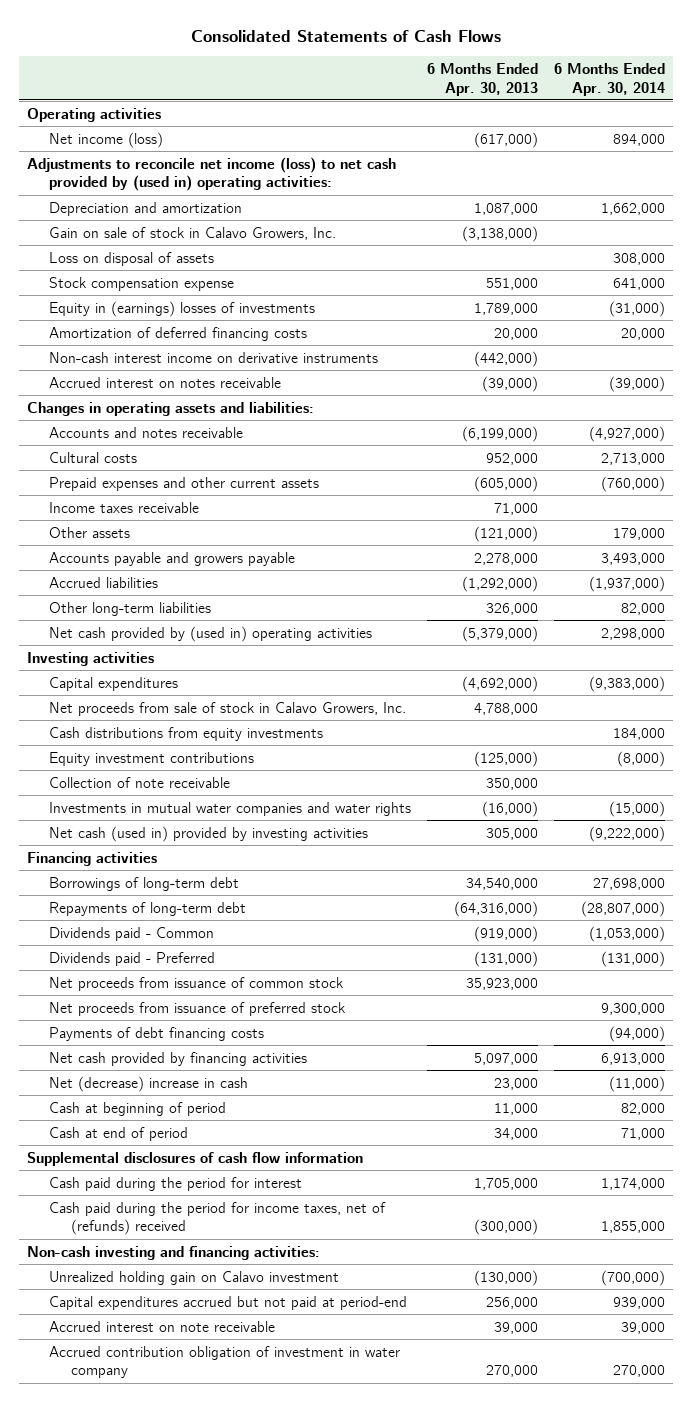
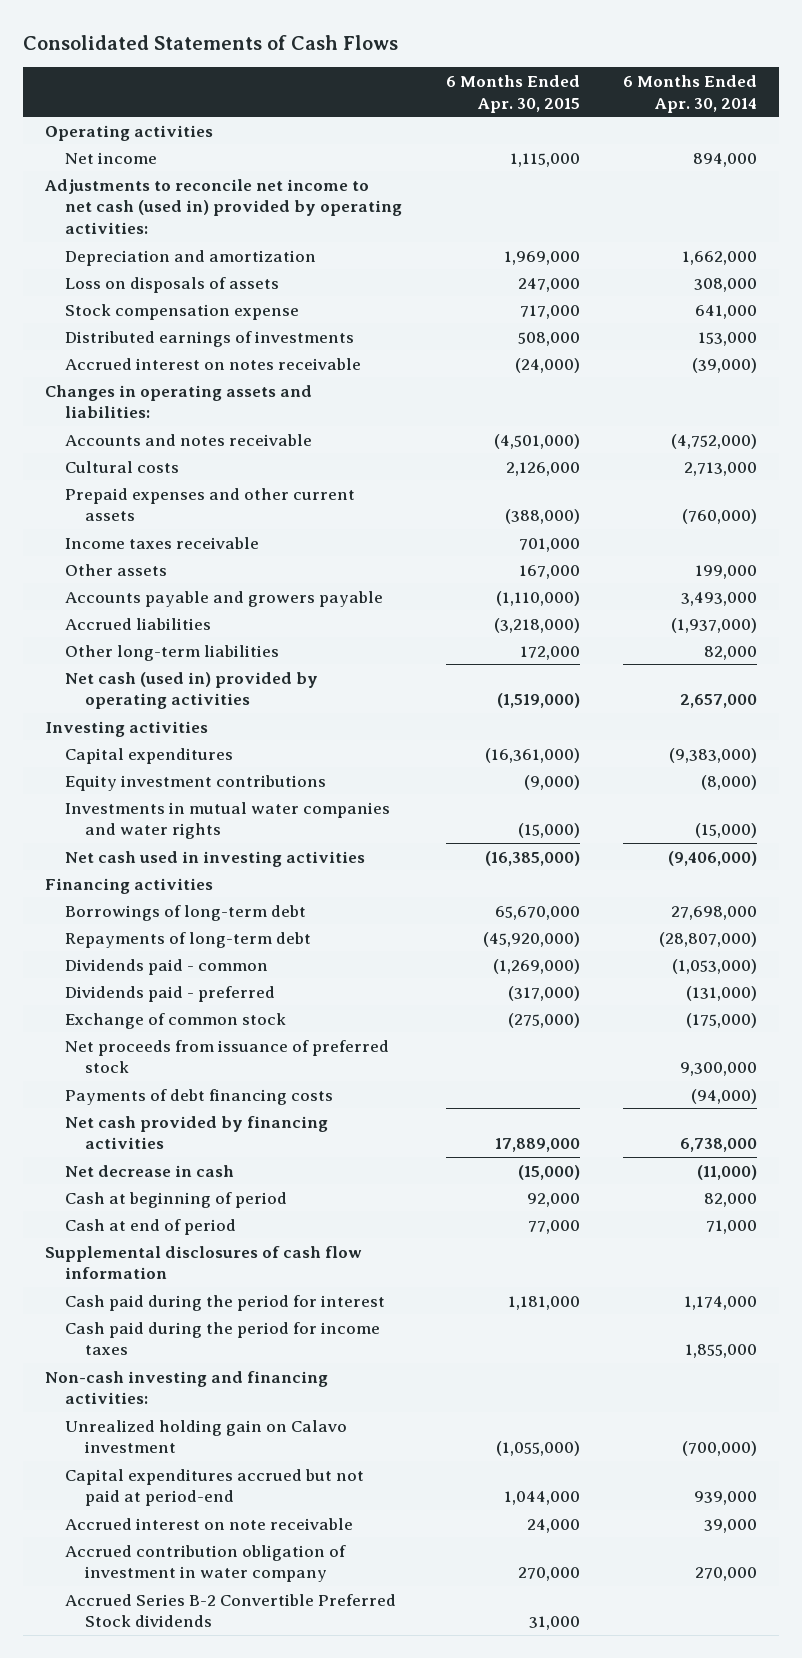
[426,62,538,96] 6 Months Ended Apr. 30, 2013 -> none
none -> [445,74,580,113] 6 Months Ended Apr. 30, 2015
[48,131,163,148] Net income (loss) -> [65,151,158,164] Net income
[26,156,396,192] Adjustments to reconcile net income (loss) to net cash provided by (used in) operating activities: -> [44,178,403,235] Adjustments to reconcile net income to net cash (used in) provided by operating activities:
[48,226,336,240] Gain on sale of stock in Calavo Growers, Inc. -> none
[48,251,214,266] Loss on disposal of assets -> [65,276,280,293] Loss on disposals of assets
[48,300,315,317] Equity in (earnings) losses of investments -> none
[48,326,307,341] Amortization of deferred financing costs -> none
[48,351,378,363] Non-cash interest income on derivative instruments -> none
none -> [65,330,355,347] Distributed earnings of investments
[588,425,665,442] (4,927,000) -> [671,433,758,449] (4,752,000)
[612,527,665,540] 179,000 -> [695,564,758,579] 199,000
[48,625,372,642] Net cash provided by (used in) operating activities -> [65,671,319,710] Net cash (used in) provided by operating activities
[600,627,665,640] 2,298,000 -> [680,694,758,709] 2,657,000
[48,701,406,716] Net proceeds from sale of stock in Calavo Growers, Inc. -> none
[48,726,323,741] Cash distributions from equity investments -> none
[48,776,230,788] Collection of note receivable -> none
[48,825,368,842] Net cash (used in) provided by investing activities -> [65,850,366,867] Net cash used in investing activities
[588,825,665,842] (9,222,000) -> [668,850,758,866] (9,406,000)
[48,976,344,991] Net proceeds from issuance of common stock -> none
[48,926,214,941] Dividends paid - Common -> [65,958,269,975] Dividends paid - common
[48,951,215,966] Dividends paid - Preferred -> [65,985,276,1002] Dividends paid - preferred
none -> [65,1012,287,1029] Exchange of common stock
[600,1052,665,1065] 6,913,000 -> [680,1138,758,1153] 6,738,000
[48,1075,248,1092] Net (decrease) increase in cash -> [65,1164,235,1177] Net decrease in cash
[48,1201,386,1236] Cash paid during the period for income taxes, net of (refunds) received -> [65,1321,381,1356] Cash paid during the period for income taxes
none -> [65,1593,397,1628] Accrued Series B-2 Convertible Preferred Stock dividends

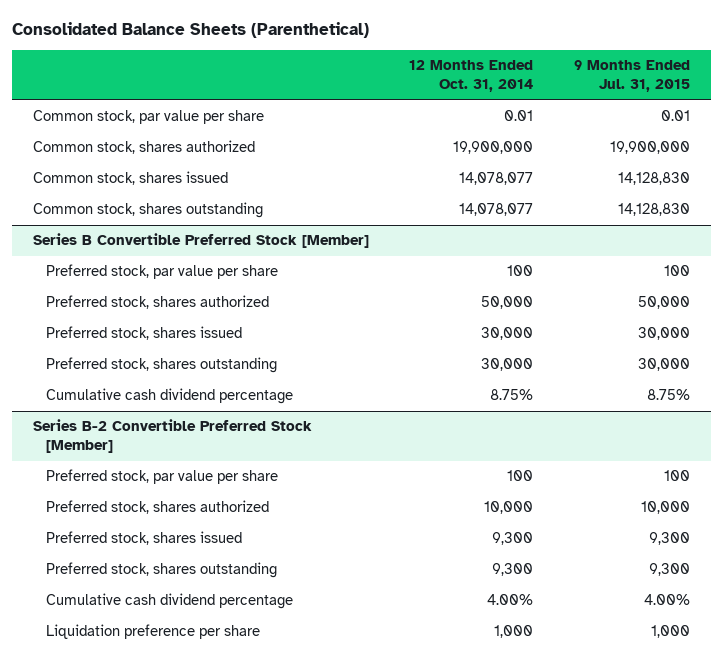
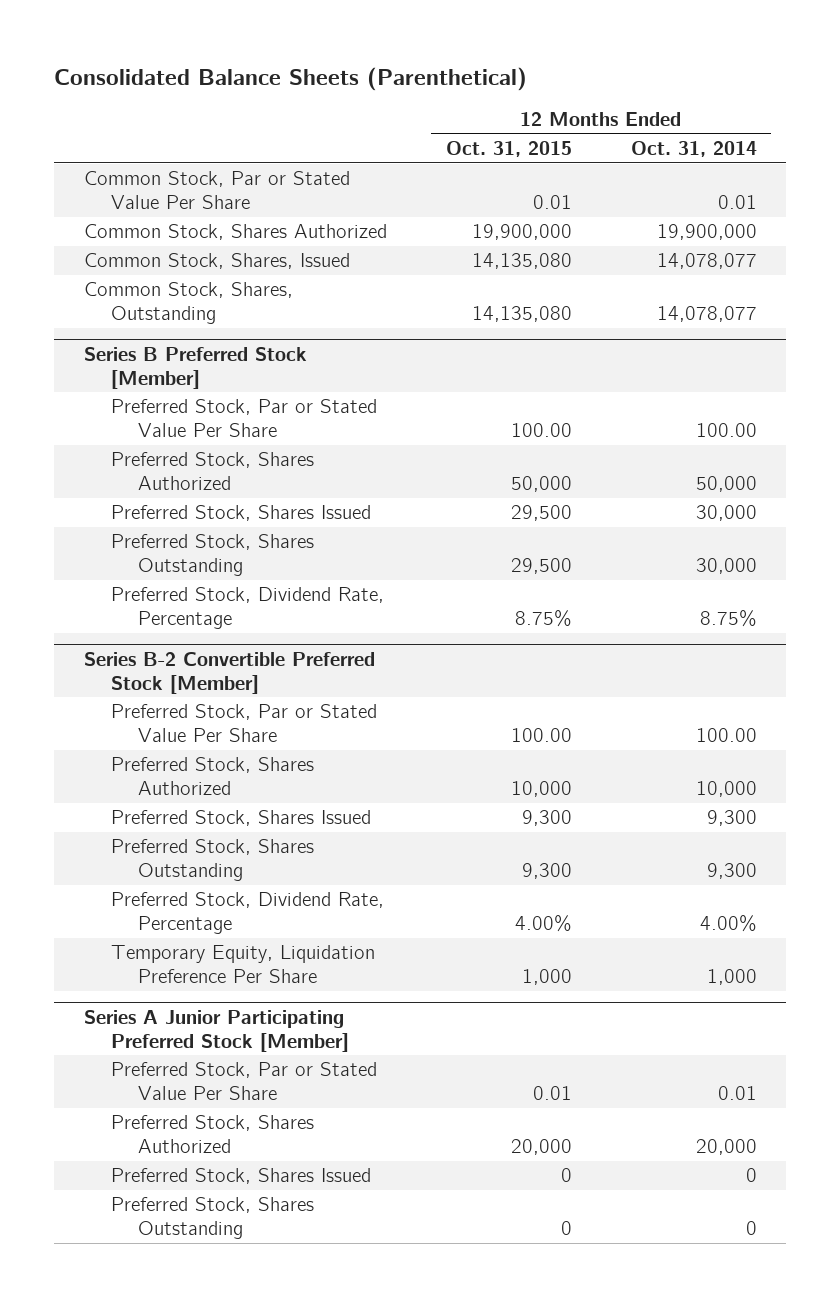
[574,60,691,93] 9 Months Ended Jul. 31, 2015 -> none
none -> [445,141,572,158] Oct. 31, 2015
[32,110,264,125] Common stock, par value per share -> [83,171,350,209] Common Stock, Par or Stated Value Per Share
[32,140,255,155] Common stock, shares authorized -> [83,224,387,241] Common Stock, Shares Authorized
[32,171,228,186] Common stock, shares issued -> [83,253,350,270] Common Stock, Shares, Issued
[32,202,263,219] Common stock, shares outstanding -> [83,282,293,324] Common Stock, Shares, Outstanding
[32,233,369,249] Series B Convertible Preferred Stock [Member] -> [83,347,307,389] Series B Preferred Stock [Member]
[46,264,279,280] Preferred stock, par value per share -> [110,399,377,437] Preferred Stock, Par or Stated Value Per Share
[507,265,534,277] 100 -> [695,422,757,437] 100.00
[46,295,270,310] Preferred stock, shares authorized -> [110,452,314,490] Preferred Stock, Shares Authorized
[46,326,243,341] Preferred stock, shares issued -> [110,505,371,522] Preferred Stock, Shares Issued
[46,357,278,374] Preferred stock, shares outstanding -> [110,534,314,576] Preferred Stock, Shares Outstanding
[46,388,294,405] Cumulative cash dividend percentage -> [110,587,384,629] Preferred Stock, Dividend Rate, Percentage
[46,469,279,485] Preferred stock, par value per share -> [110,704,377,742] Preferred Stock, Par or Stated Value Per Share
[507,470,534,482] 100 -> [695,727,757,742] 100.00
[46,500,270,515] Preferred stock, shares authorized -> [110,757,314,795] Preferred Stock, Shares Authorized
[46,531,243,546] Preferred stock, shares issued -> [110,810,371,827] Preferred Stock, Shares Issued
[46,562,278,579] Preferred stock, shares outstanding -> [110,839,314,881] Preferred Stock, Shares Outstanding
[46,593,294,610] Cumulative cash dividend percentage -> [110,892,384,934] Preferred Stock, Dividend Rate, Percentage
[46,624,261,640] Liquidation preference per share -> [110,945,375,983] Temporary Equity, Liquidation Preference Per Share
none -> [83,1010,349,1052] Series A Junior Participating Preferred Stock [Member]
none -> [110,1062,377,1100] Preferred Stock, Par or Stated Value Per Share
none -> [110,1115,314,1153] Preferred Stock, Shares Authorized
none -> [110,1168,371,1185] Preferred Stock, Shares Issued
none -> [110,1197,314,1239] Preferred Stock, Shares Outstanding

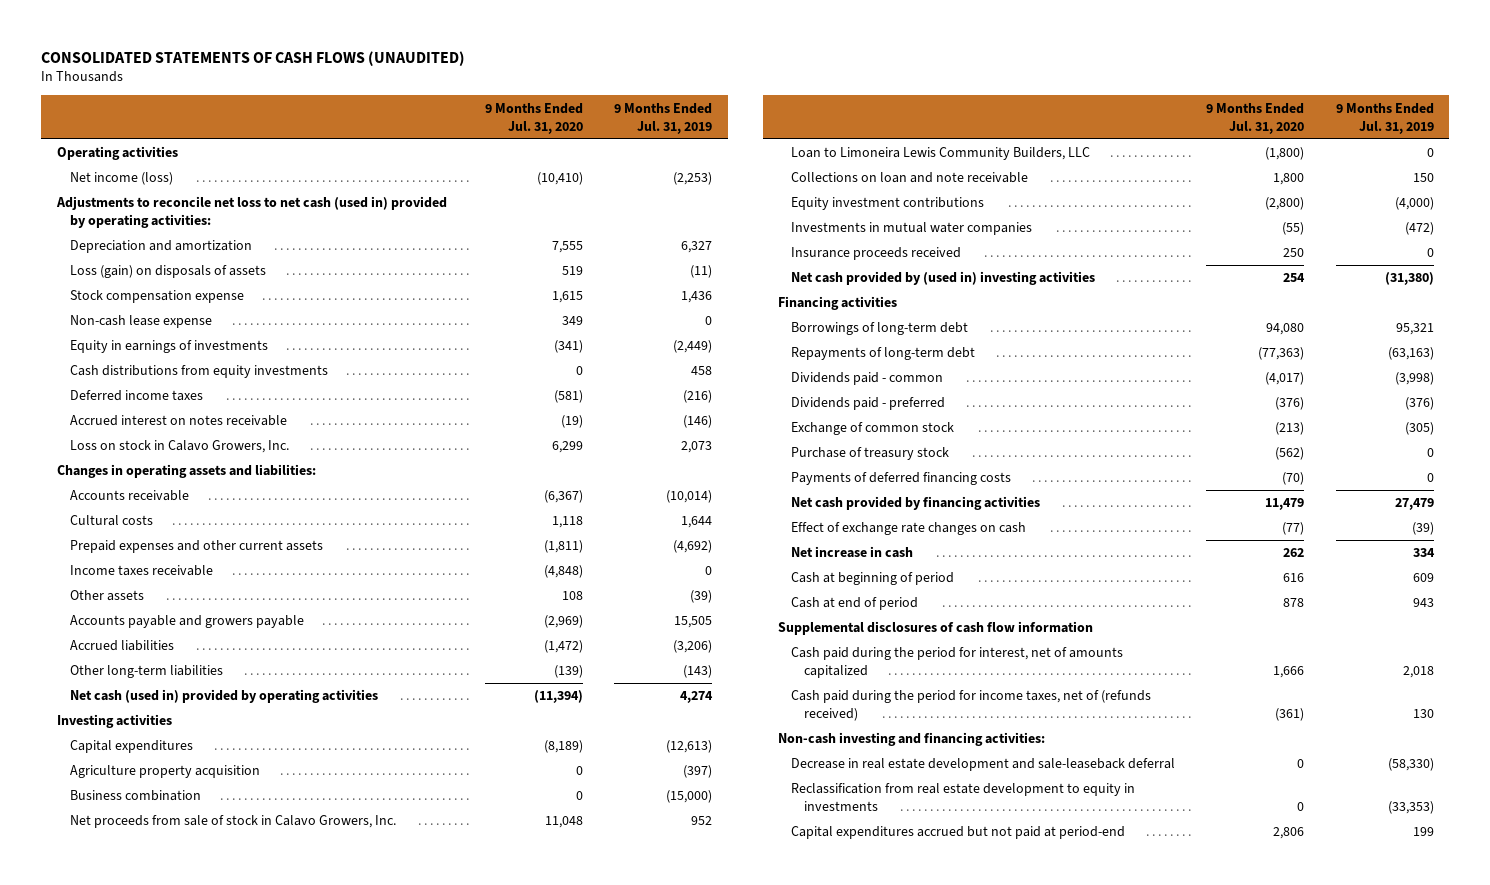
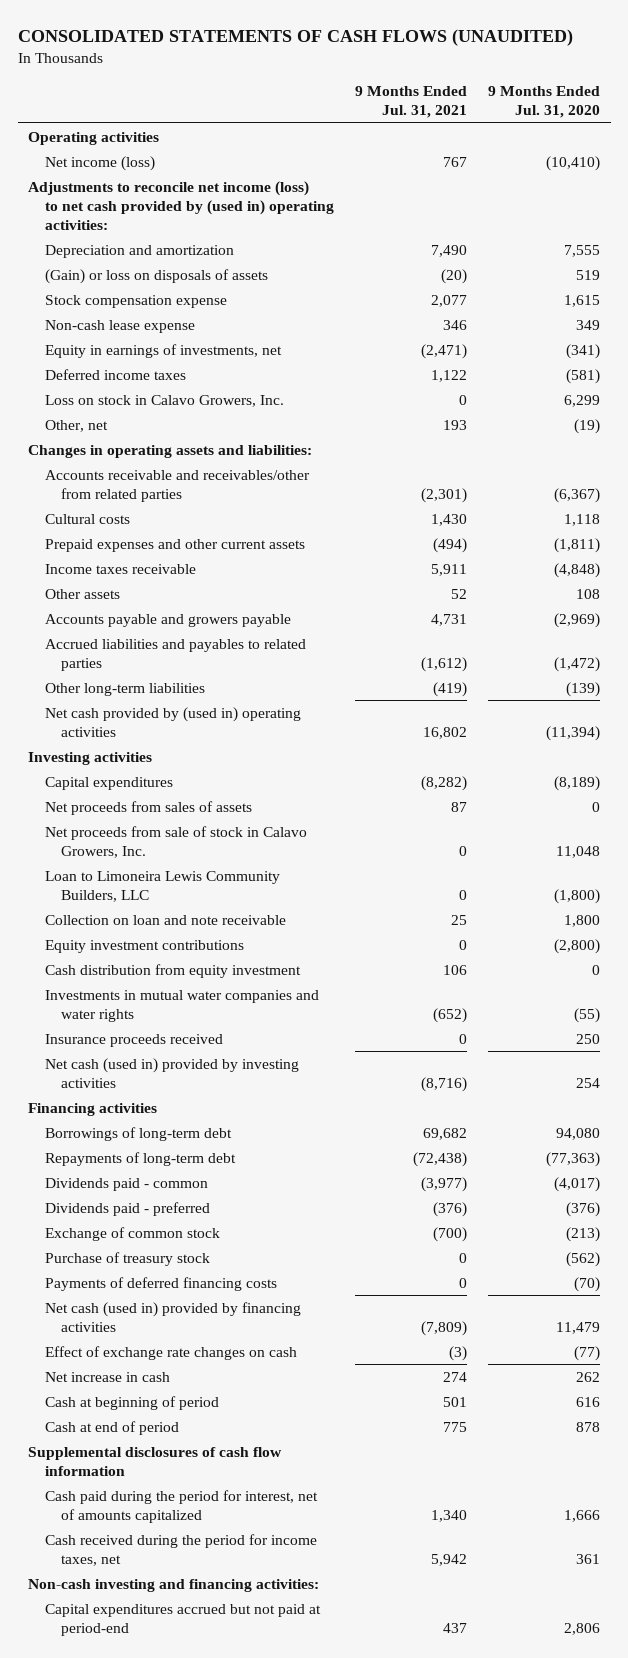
[614,102,713,134] 9 Months Ended Jul. 31, 2019 -> none
none -> [354,86,467,119] 9 Months Ended Jul. 31, 2021
[55,196,447,229] Adjustments to reconcile net loss to net cash (used in) provided by operating activities: -> [28,180,334,230] Adjustments to reconcile net income (loss) to net cash provided by (used in) operating activities:
[69,265,266,279] Loss (gain) on disposals of assets -> [44,268,268,284] (Gain) or loss on disposals of assets
[69,365,328,379] Cash distributions from equity investments -> none
[69,340,268,354] Equity in earnings of investments -> [44,343,282,358] Equity in earnings of investments, net
[69,415,287,427] Accrued interest on notes receivable -> none
none -> [44,419,108,432] Other, net
[69,490,189,502] Accounts receivable -> [44,469,310,502] Accounts receivable and receivables/other from related parties
[69,640,174,652] Accrued liabilities -> [44,638,306,671] Accrued liabilities and payables to related parties
[69,689,378,704] Net cash (used in) provided by operating activities -> [44,706,301,737] Net cash provided by (used in) operating activities
[69,765,260,779] Agriculture property acquisition -> none
[69,790,201,802] Business combination -> none
none -> [44,800,252,815] Net proceeds from sales of assets
[791,172,1029,184] Collections on loan and note receivable -> [44,914,286,925] Collection on loan and note receivable
none -> [44,963,301,978] Cash distribution from equity investment
[791,222,1033,236] Investments in mutual water companies -> [44,989,319,1022] Investments in mutual water companies and water rights
[791,271,1096,286] Net cash provided by (used in) investing activities -> [44,1057,299,1088] Net cash (used in) provided by investing activities
[791,496,1041,511] Net cash provided by financing activities -> [44,1301,301,1332] Net cash (used in) provided by financing activities
[791,690,1152,722] Cash paid during the period for income taxes, net of (refunds received) -> [44,1533,317,1566] Cash received during the period for income taxes, net
[1275,708,1305,722] (361) -> [575,1553,600,1564] 361
[791,758,1176,772] Decrease in real estate development and sale-leaseback deferral -> none
[791,783,1136,812] Reclassification from real estate development to equity in investments -> none

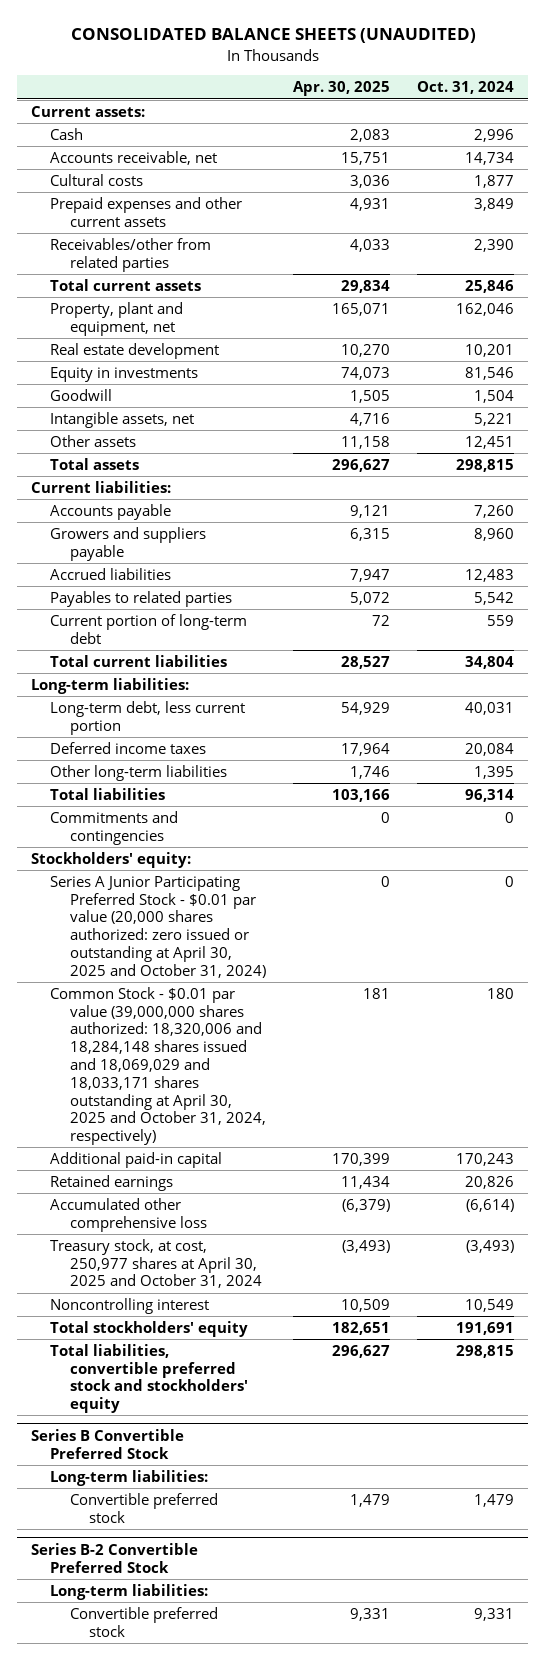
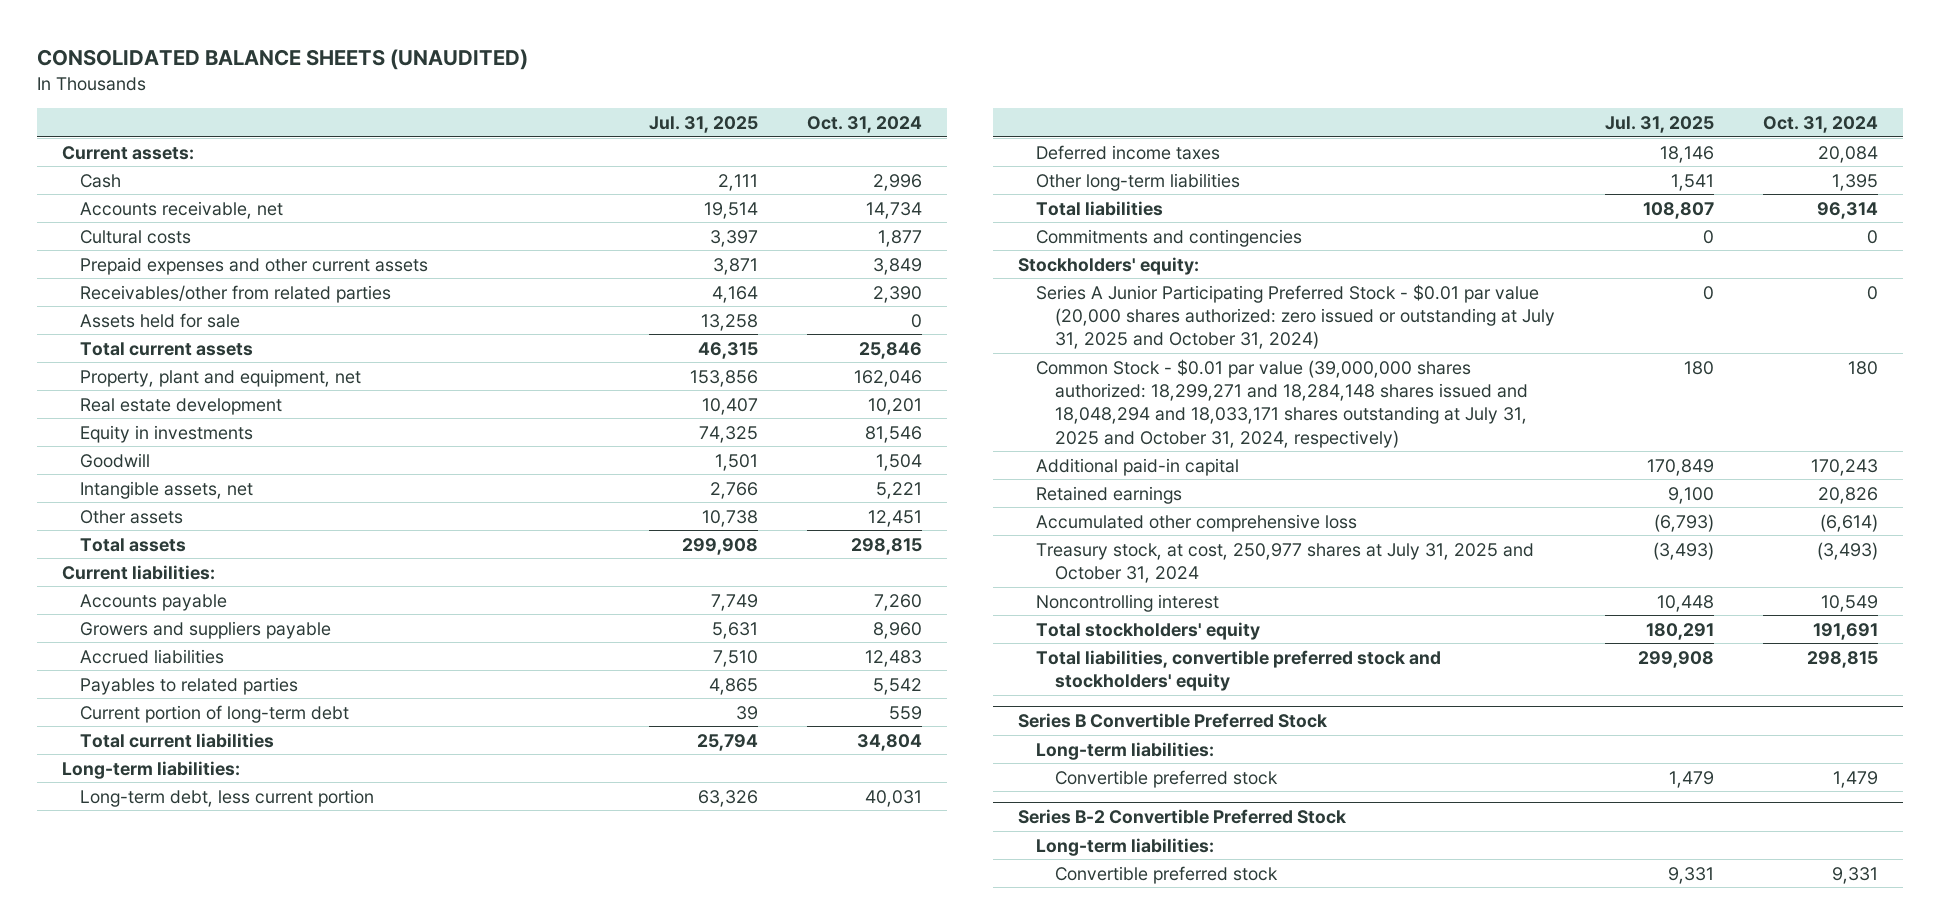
[293,81,391,97] Apr. 30, 2025 -> none
none -> [648,115,758,133] Jul. 31, 2025
none -> [80,312,241,328] Assets held for sale
[50,875,266,978] Series A Junior Participating Preferred Stock - $0.01 par value (20,000 shares authorized: zero issued or outstanding at April 30, 2025 and October 31, 2024) -> [1036,283,1556,350] Series A Junior Participating Preferred Stock - $0.01 par value (20,000 shares authorized: zero issued or outstanding at July 31, 2025 and October 31, 2024)
[50,986,266,1146] Common Stock - $0.01 par value (39,000,000 shares authorized: 18,320,006 and 18,284,148 shares issued and 18,069,029 and 18,033,171 shares outstanding at April 30, 2025 and October 31, 2024, respectively) -> [1036,358,1529,448] Common Stock - $0.01 par value (39,000,000 shares authorized: 18,299,271 and 18,284,148 shares issued and 18,048,294 and 18,033,171 shares outstanding at July 31, 2025 and October 31, 2024, respectively)
[50,1238,262,1289] Treasury stock, at cost, 250,977 shares at April 30, 2025 and October 31, 2024 -> [1036,542,1535,584] Treasury stock, at cost, 250,977 shares at July 31, 2025 and October 31, 2024

